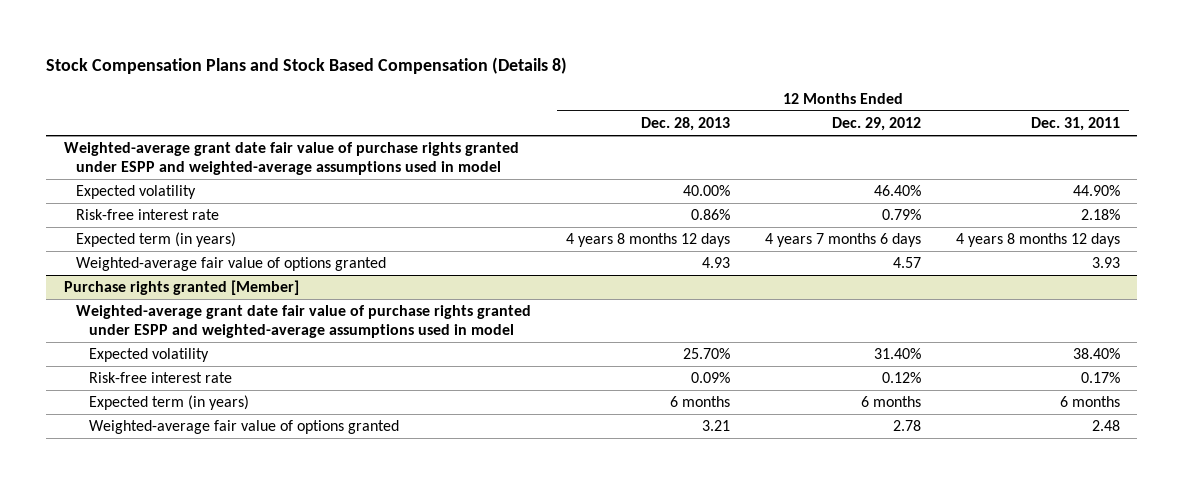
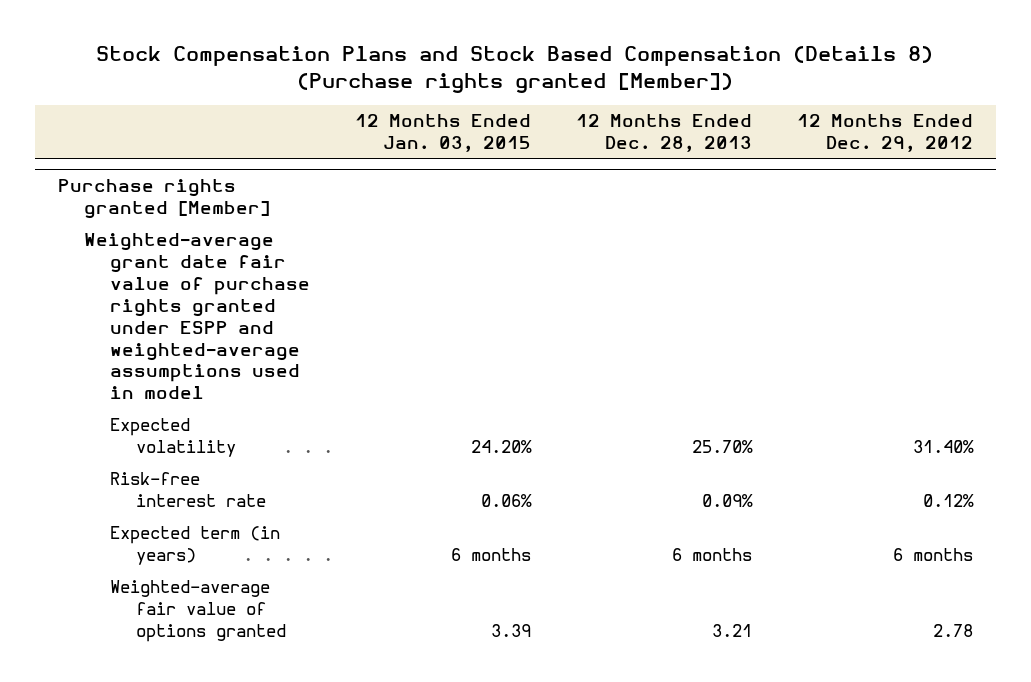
[46,56,568,74] Stock Compensation Plans and Stock Based Compensation (Details 8) -> [96,46,934,93] Stock Compensation Plans and Stock Based Compensation (Details 8) (Purchase rights granted [Member])
[1030,117,1120,132] Dec. 31, 2011 -> none
none -> [355,114,532,152] 12 Months Ended Jan. 03, 2015
[63,142,519,176] Weighted-average grant date fair value of purchase rights granted under ESPP and weighted-average assumptions used in model -> none
[76,185,197,200] Expected volatility -> none
[76,209,220,221] Risk-free interest rate -> none
[76,232,237,248] Expected term (in years) -> none
[76,257,387,272] Weighted-average fair value of options granted -> none

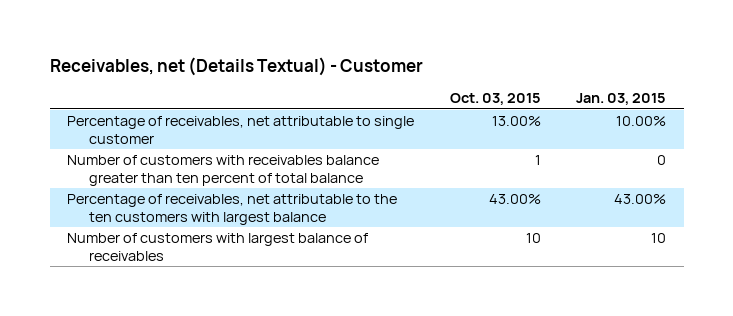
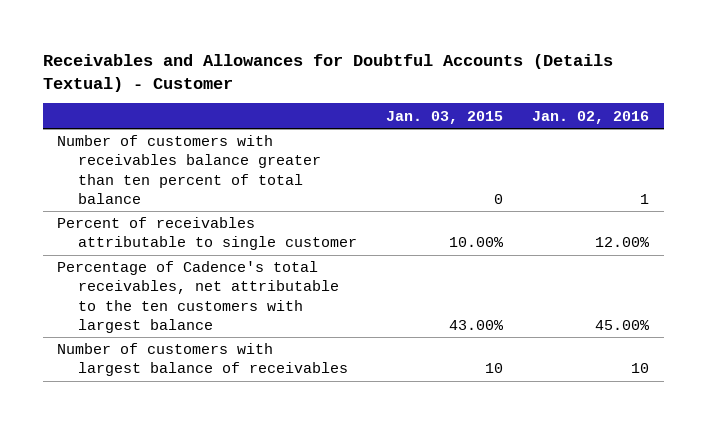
[49,57,423,77] Receivables, net (Details Textual) - Customer -> [42,53,613,92] Receivables and Allowances for Doubtful Accounts (Details Textual) - Customer
[449,93,541,106] Oct. 03, 2015 -> none
none -> [532,110,650,124] Jan. 02, 2016
[67,116,415,144] Percentage of receivables, net attributable to single customer -> none
none -> [57,217,357,251] Percent of receivables attributable to single customer
[67,194,398,225] Percentage of receivables, net attributable to the ten customers with largest balance -> [57,261,339,333] Percentage of Cadence's total receivables, net attributable to the ten customers with largest balance

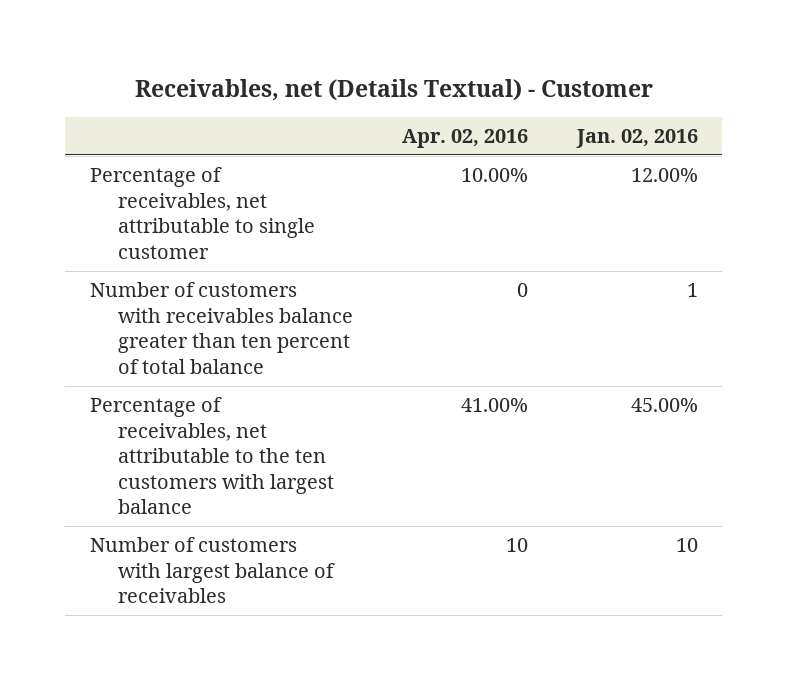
[42,53,613,92] Receivables and Allowances for Doubtful Accounts (Details Textual) - Customer -> [134,78,653,101] Receivables, net (Details Textual) - Customer
[386,110,504,124] Jan. 03, 2015 -> none
none -> [401,129,528,149] Apr. 02, 2016
none -> [89,167,315,259] Percentage of receivables, net attributable to single customer
[57,217,357,251] Percent of receivables attributable to single customer -> none
[57,261,339,333] Percentage of Cadence's total receivables, net attributable to the ten customers with largest balance -> [89,397,334,515] Percentage of receivables, net attributable to the ten customers with largest balance

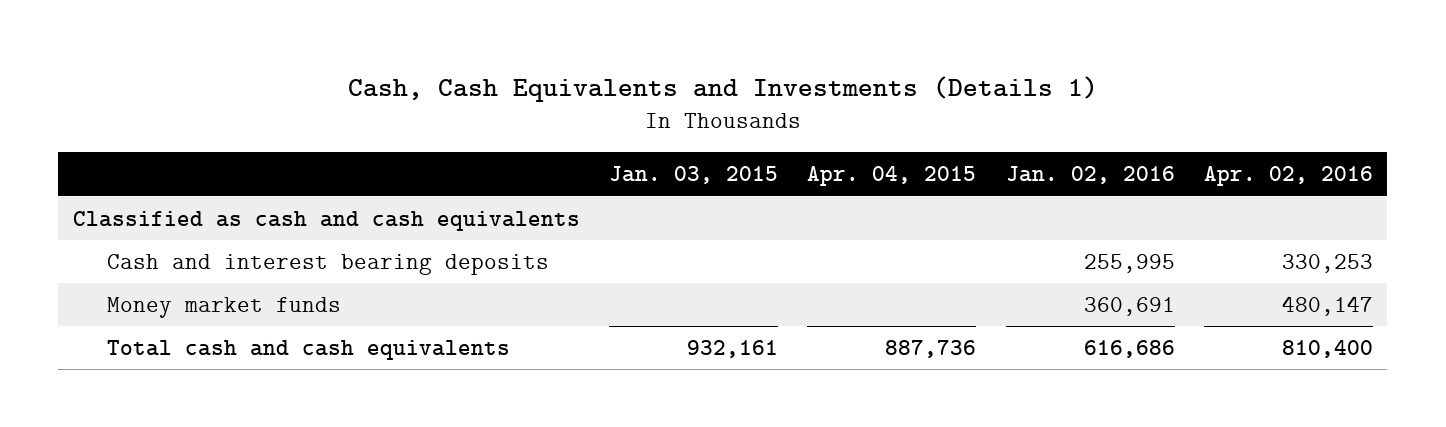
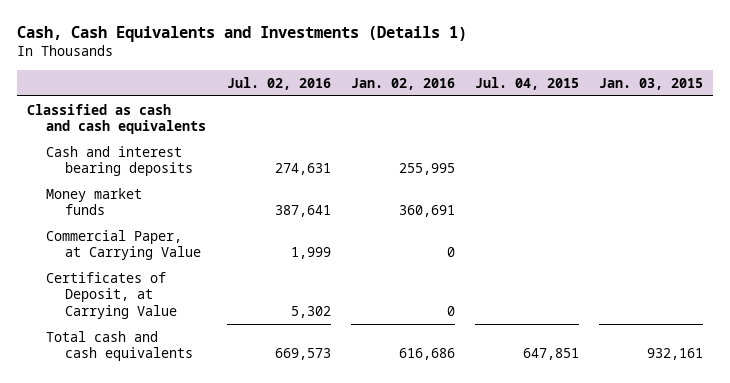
[807,166,977,187] Apr. 04, 2015 -> none
[1203,166,1373,187] Apr. 02, 2016 -> none
none -> [226,76,331,90] Jul. 02, 2016
none -> [474,76,579,90] Jul. 04, 2015
none -> [46,229,202,261] Commercial Paper, at Carrying Value
none -> [46,271,178,320] Certificates of Deposit, at Carrying Value

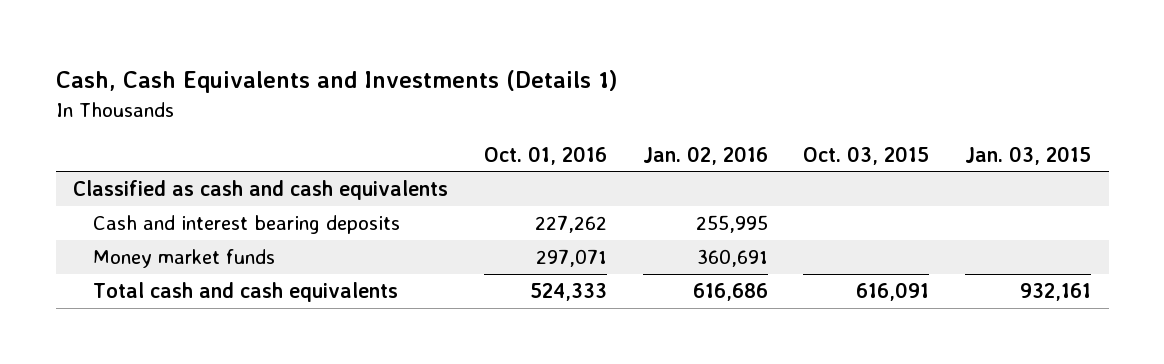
[226,76,331,90] Jul. 02, 2016 -> none
[474,76,579,90] Jul. 04, 2015 -> none
none -> [484,145,608,165] Oct. 01, 2016
none -> [803,145,930,165] Oct. 03, 2015
[46,229,202,261] Commercial Paper, at Carrying Value -> none
[46,271,178,320] Certificates of Deposit, at Carrying Value -> none

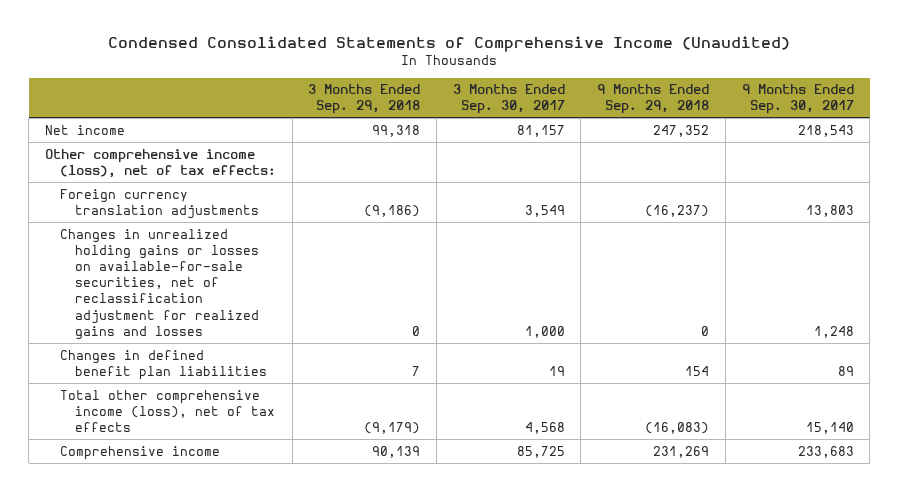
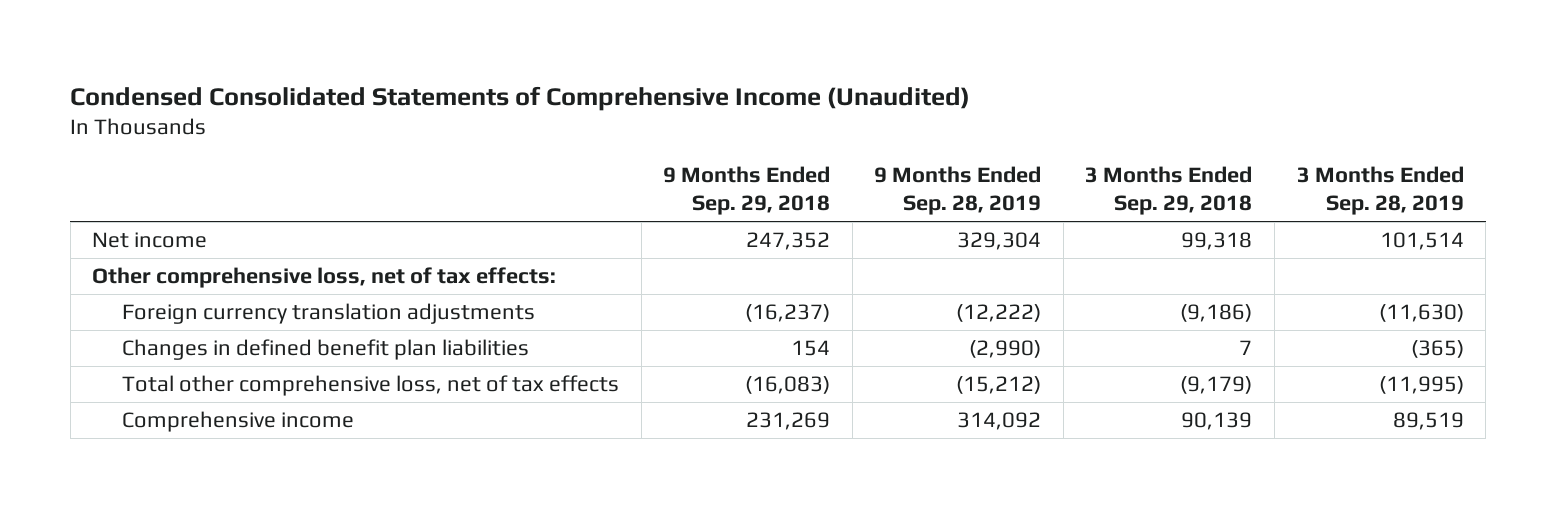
[452,84,565,115] 3 Months Ended Sep. 30, 2017 -> none
[741,84,854,115] 9 Months Ended Sep. 30, 2017 -> none
none -> [874,165,1042,216] 9 Months Ended Sep. 28, 2019
none -> [1296,165,1464,216] 3 Months Ended Sep. 28, 2019
[44,148,276,178] Other comprehensive income (loss), net of tax effects: -> [92,267,557,289] Other comprehensive loss, net of tax effects:
[59,228,259,340] Changes in unrealized holding gains or losses on available-for-sale securities, net of reclassification adjustment for realized gains and losses -> none
[59,389,275,432] Total other comprehensive income (loss), net of tax effects -> [122,375,620,397] Total other comprehensive loss, net of tax effects

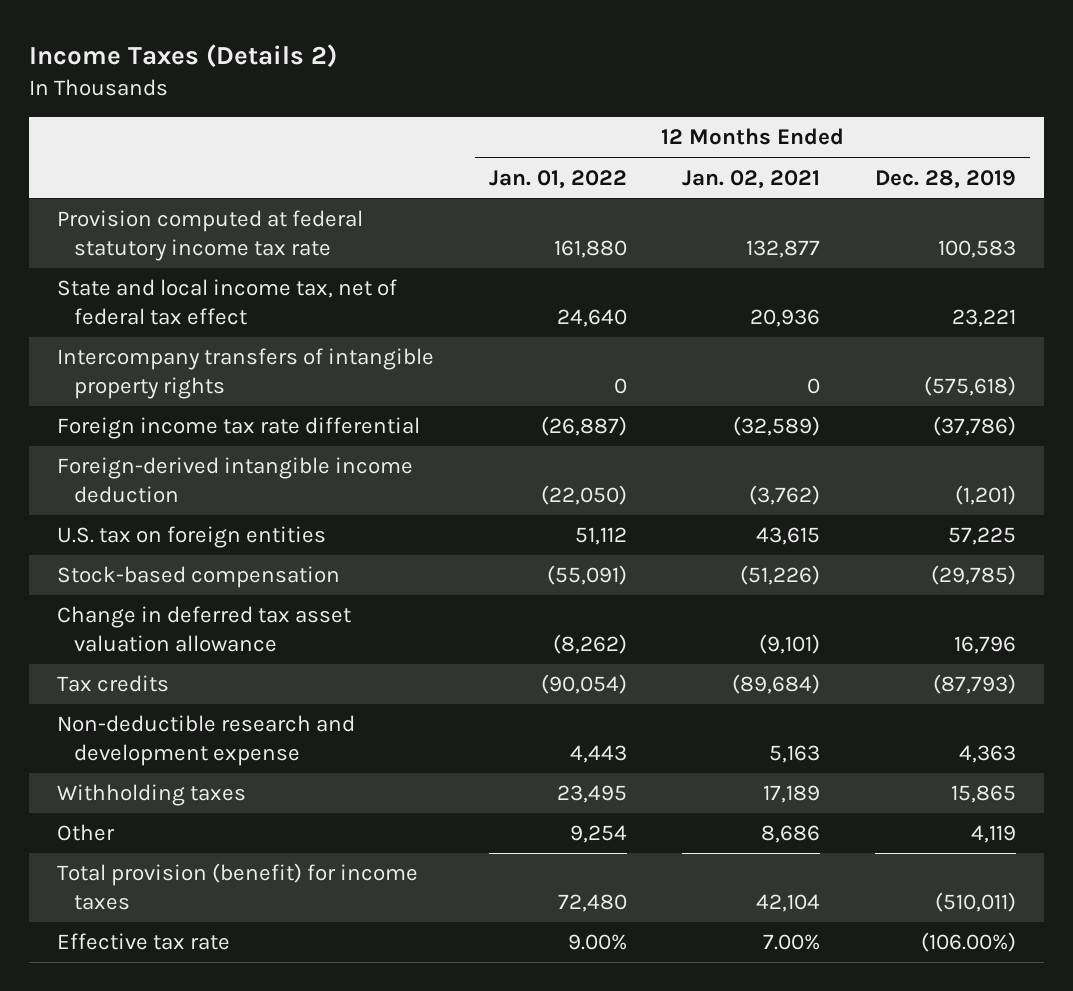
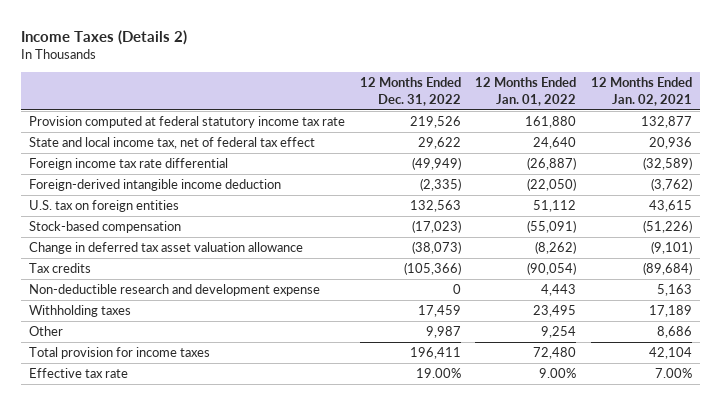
[875,169,1017,189] Dec. 28, 2019 -> none
none -> [359,77,461,106] 12 Months Ended Dec. 31, 2022
[56,348,434,400] Intercompany transfers of intangible property rights -> none
[56,863,418,911] Total provision (benefit) for income taxes -> [28,347,210,360] Total provision for income taxes

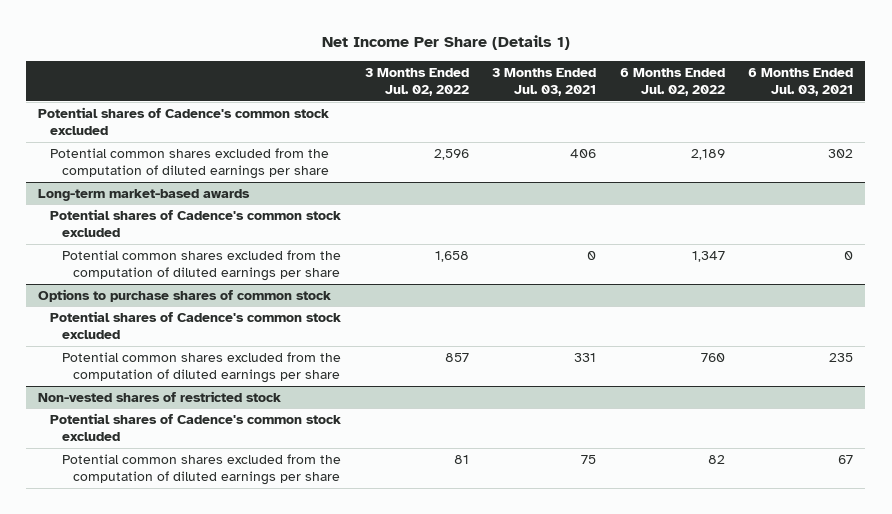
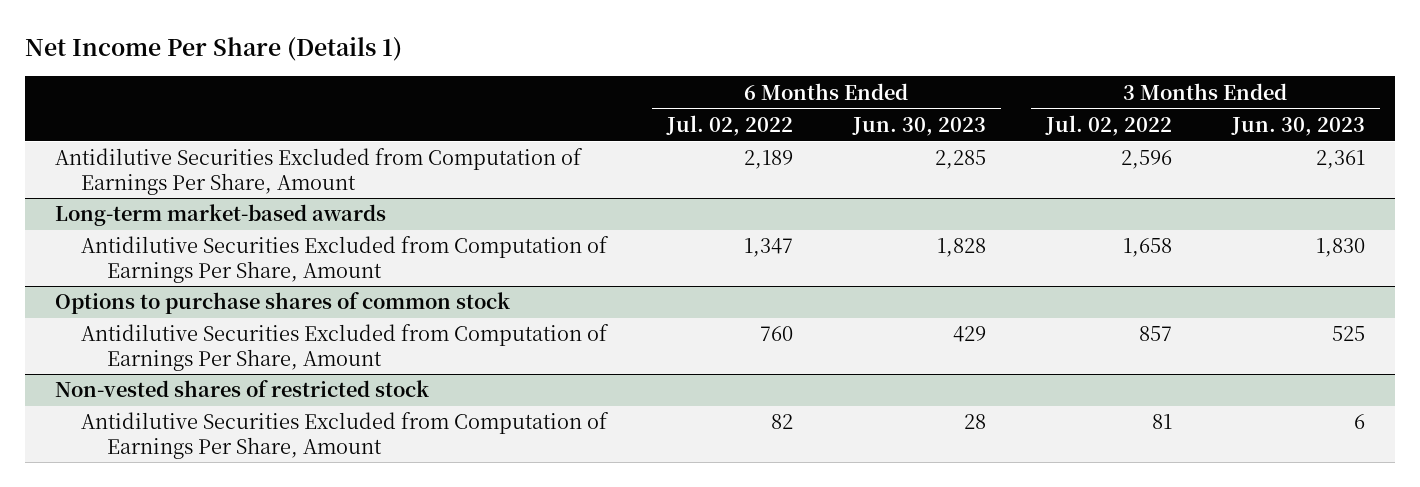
[492,67,597,97] 3 Months Ended Jul. 03, 2021 -> none
[748,67,854,97] 6 Months Ended Jul. 03, 2021 -> none
none -> [851,116,986,136] Jun. 30, 2023
none -> [1230,116,1365,136] Jun. 30, 2023
[38,106,330,136] Potential shares of Cadence's common stock excluded -> none
[49,147,329,180] Potential common shares excluded from the computation of diluted earnings per share -> [54,148,583,195] Antidilutive Securities Excluded from Computation of Earnings Per Share, Amount
[49,208,341,238] Potential shares of Cadence's common stock excluded -> none
[61,249,341,282] Potential common shares excluded from the computation of diluted earnings per share -> [80,236,609,283] Antidilutive Securities Excluded from Computation of Earnings Per Share, Amount
[49,310,341,340] Potential shares of Cadence's common stock excluded -> none
[61,351,341,384] Potential common shares excluded from the computation of diluted earnings per share -> [80,324,609,371] Antidilutive Securities Excluded from Computation of Earnings Per Share, Amount
[49,412,341,442] Potential shares of Cadence's common stock excluded -> none
[61,453,341,486] Potential common shares excluded from the computation of diluted earnings per share -> [80,412,609,459] Antidilutive Securities Excluded from Computation of Earnings Per Share, Amount

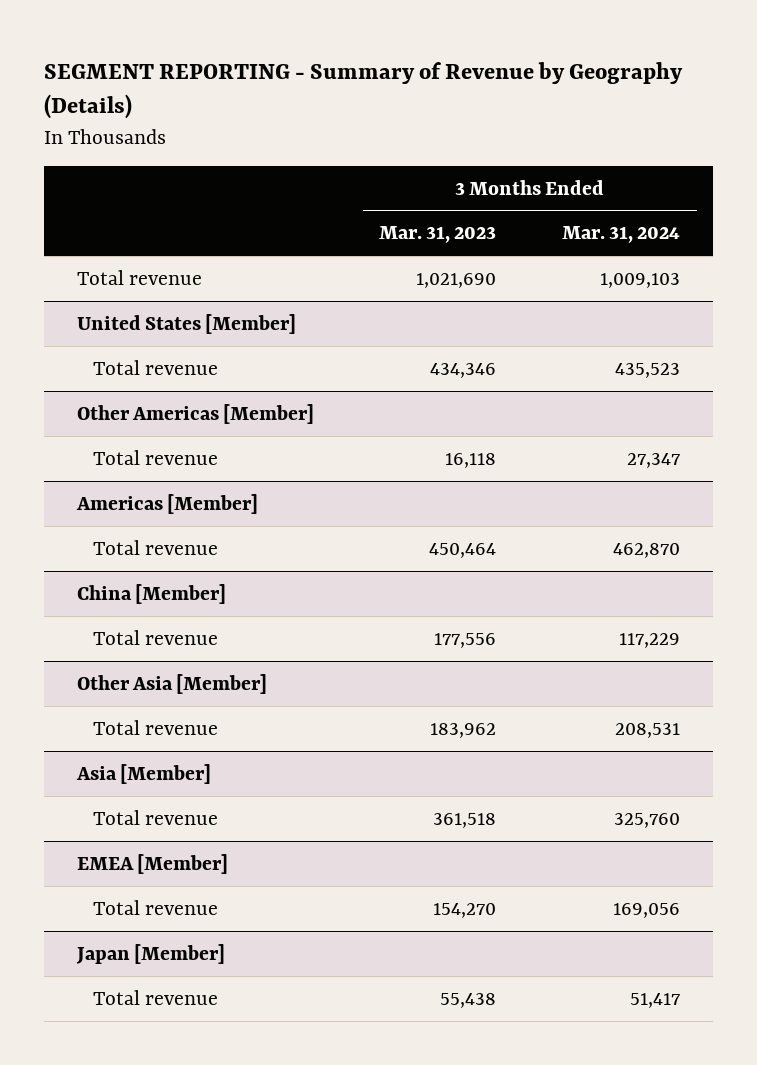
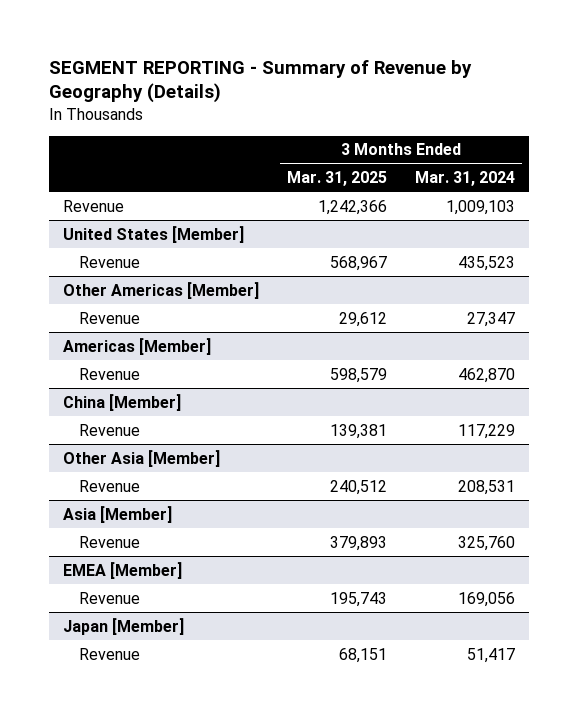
[379,226,497,244] Mar. 31, 2023 -> none
none -> [286,171,387,187] Mar. 31, 2025
[76,269,202,285] Total revenue -> [63,199,125,212] Revenue
[92,359,218,375] Total revenue -> [78,255,140,268] Revenue
[92,449,218,465] Total revenue -> [78,311,140,324] Revenue
[92,539,218,555] Total revenue -> [78,367,140,380] Revenue
[92,629,218,645] Total revenue -> [78,423,140,436] Revenue
[92,719,218,735] Total revenue -> [78,479,140,492] Revenue
[92,809,218,825] Total revenue -> [78,535,140,548] Revenue
[92,899,218,915] Total revenue -> [78,591,140,604] Revenue
[92,989,218,1005] Total revenue -> [78,647,140,660] Revenue

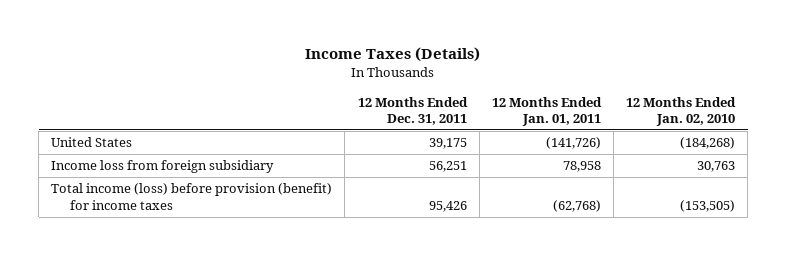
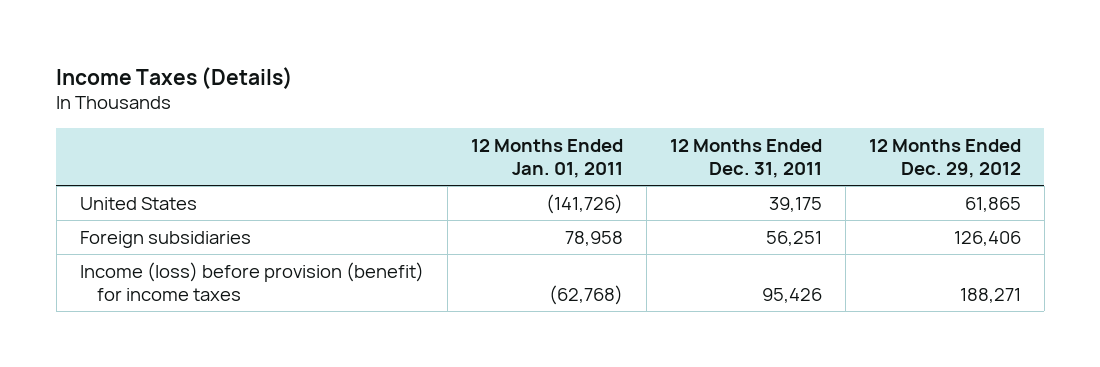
[626,96,737,126] 12 Months Ended Jan. 02, 2010 -> none
none -> [868,138,1021,178] 12 Months Ended Dec. 29, 2012
[51,160,275,174] Income loss from foreign subsidiary -> [79,230,251,248] Foreign subsidiaries
[51,183,333,210] Total income (loss) before provision (benefit) for income taxes -> [79,261,424,302] Income (loss) before provision (benefit) for income taxes

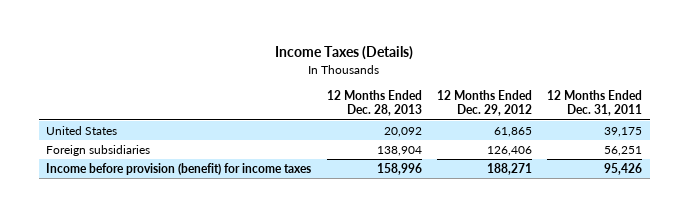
[470,138,623,178] 12 Months Ended Jan. 01, 2011 -> none
none -> [326,89,422,117] 12 Months Ended Dec. 28, 2013
[79,261,424,302] Income (loss) before provision (benefit) for income taxes -> [46,162,312,175] Income before provision (benefit) for income taxes

